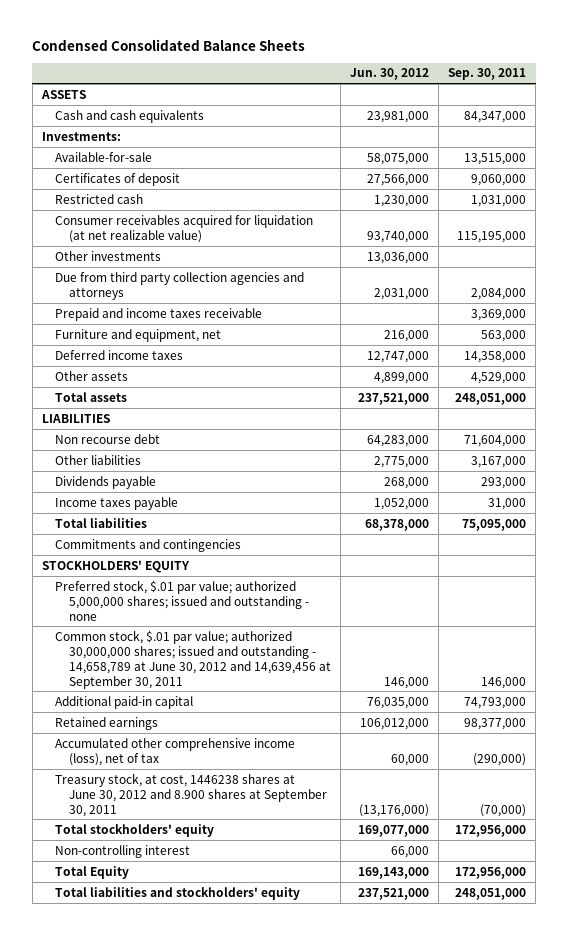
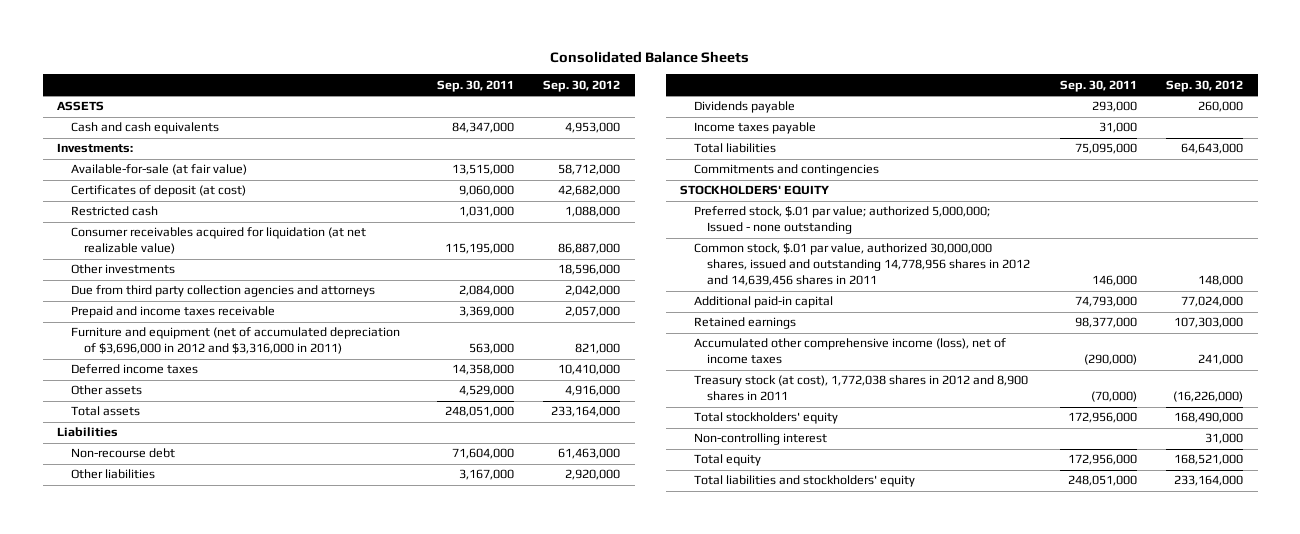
[32,38,306,51] Condensed Consolidated Balance Sheets -> [550,50,750,63] Consolidated Balance Sheets
[349,68,429,81] Jun. 30, 2012 -> none
none -> [542,79,620,92] Sep. 30, 2012
[55,151,153,162] Available-for-sale -> [70,164,247,176] Available-for-sale (at fair value)
[55,172,181,186] Certificates of deposit -> [70,185,246,198] Certificates of deposit (at cost)
[55,328,222,342] Furniture and equipment, net -> [70,327,400,355] Furniture and equipment (net of accumulated depreciation of $3,696,000 in 2012 and $3,316,000 in 2011)
[41,413,110,423] LIABILITIES -> [57,427,119,438] Liabilities
[55,433,161,444] Non recourse debt -> [70,448,175,459] Non-recourse debt
[55,579,309,621] Preferred stock, $.01 par value; authorized 5,000,000 shares; issued and outstanding - none -> [693,206,990,235] Preferred stock, $.01 par value; authorized 5,000,000; Issued - none outstanding
[55,629,331,689] Common stock, $.01 par value; authorized 30,000,000 shares; issued and outstanding - 14,658,789 at June 30, 2012 and 14,639,456 at September 30, 2011 -> [693,243,1031,287] Common stock, $.01 par value, authorized 30,000,000 shares, issued and outstanding 14,778,956 shares in 2012 and 14,639,456 shares in 2011
[55,737,296,766] Accumulated other comprehensive income (loss), net of tax -> [693,338,1006,365] Accumulated other comprehensive income (loss), net of income taxes
[55,772,327,817] Treasury stock, at cost, 1446238 shares at June 30, 2012 and 8.900 shares at September 30, 2011 -> [693,375,1028,402] Treasury stock (at cost), 1,772,038 shares in 2012 and 8,900 shares in 2011
[55,865,130,879] Total Equity -> [693,454,761,467] Total equity

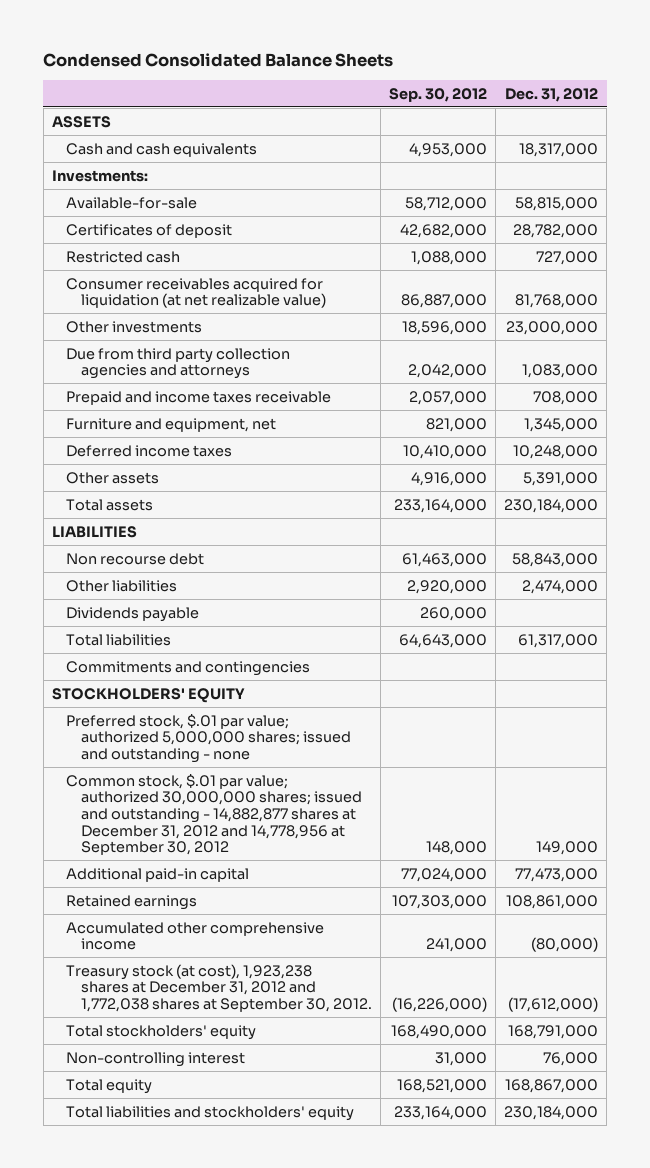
[550,50,750,63] Consolidated Balance Sheets -> [43,52,394,67] Condensed Consolidated Balance Sheets
[436,79,514,92] Sep. 30, 2011 -> none
none -> [504,87,598,102] Dec. 31, 2012
[70,164,247,176] Available-for-sale (at fair value) -> [66,196,198,209] Available-for-sale
[70,185,246,198] Certificates of deposit (at cost) -> [66,223,233,238] Certificates of deposit
[70,327,400,355] Furniture and equipment (net of accumulated depreciation of $3,696,000 in 2012 and $3,316,000 in 2011) -> [66,417,277,432] Furniture and equipment, net
[57,427,119,438] Liabilities -> [51,525,137,538] LIABILITIES
[70,448,175,459] Non-recourse debt -> [66,552,205,565] Non recourse debt
[693,122,816,135] Income taxes payable -> none
[693,206,990,235] Preferred stock, $.01 par value; authorized 5,000,000; Issued - none outstanding -> [66,713,351,763] Preferred stock, $.01 par value; authorized 5,000,000 shares; issued and outstanding - none
[693,243,1031,287] Common stock, $.01 par value, authorized 30,000,000 shares, issued and outstanding 14,778,956 shares in 2012 and 14,639,456 shares in 2011 -> [66,773,362,856] Common stock, $.01 par value; authorized 30,000,000 shares; issued and outstanding - 14,882,877 shares at December 31, 2012 and 14,778,956 at September 30, 2012
[693,338,1006,365] Accumulated other comprehensive income (loss), net of income taxes -> [66,921,325,951] Accumulated other comprehensive income
[693,375,1028,402] Treasury stock (at cost), 1,772,038 shares in 2012 and 8,900 shares in 2011 -> [66,963,372,1012] Treasury stock (at cost), 1,923,238 shares at December 31, 2012 and 1,772,038 shares at September 30, 2012.

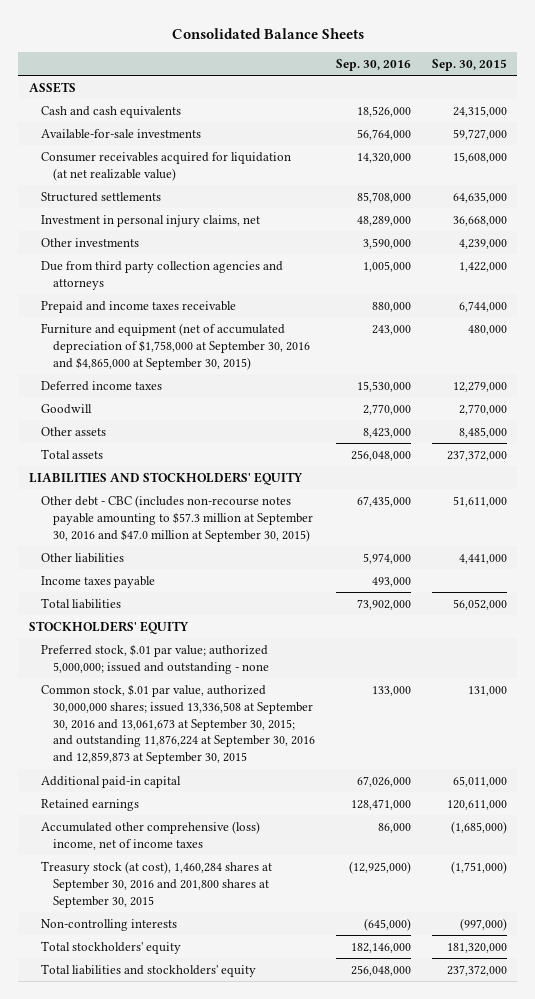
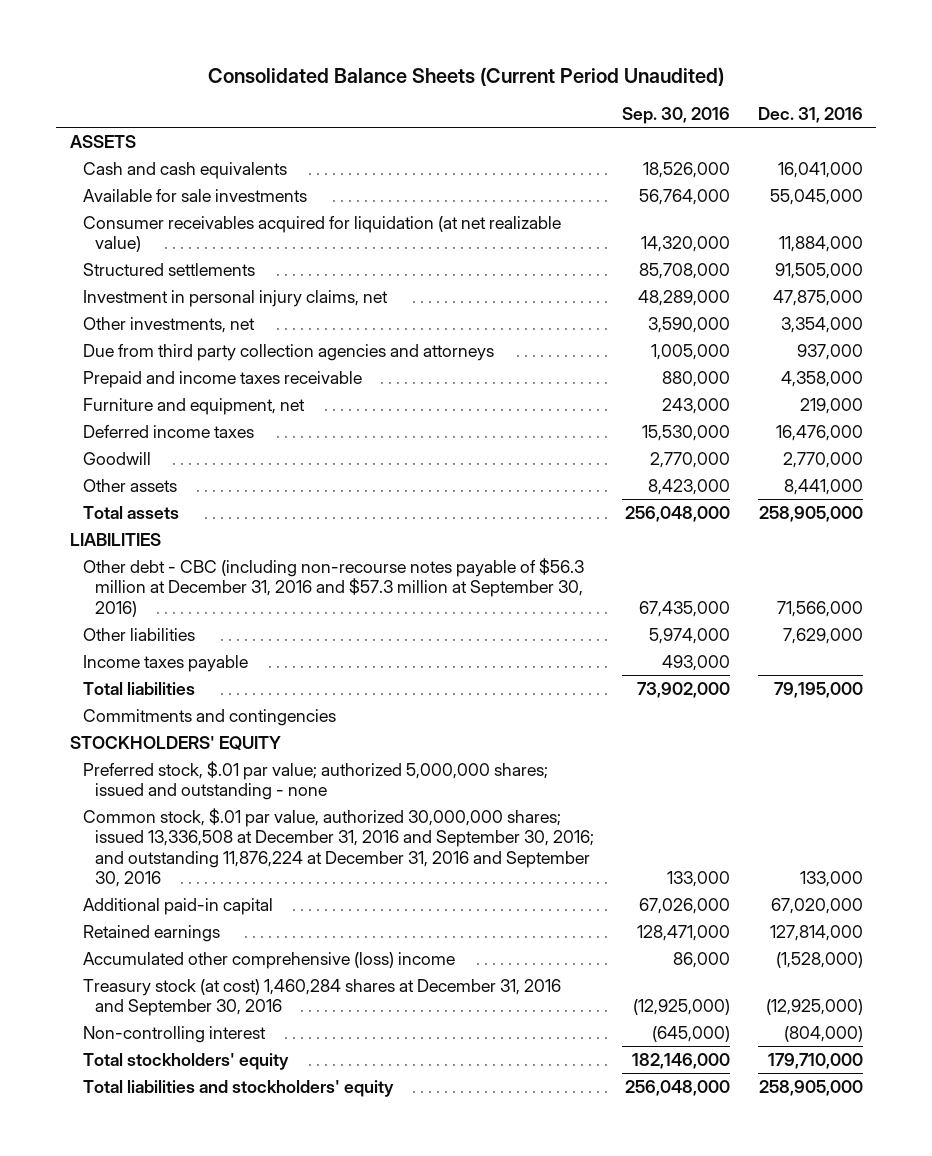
[171,27,364,39] Consolidated Balance Sheets -> [208,67,725,87] Consolidated Balance Sheets (Current Period Unaudited)
[431,58,507,71] Sep. 30, 2015 -> none
none -> [757,107,863,124] Dec. 31, 2016
[40,128,201,139] Available-for-sale investments -> [82,188,307,202] Available for sale investments
[40,237,139,247] Other investments -> [82,316,255,333] Other investments, net
[40,322,311,370] Furniture and equipment (net of accumulated depreciation of $1,758,000 at September 30, 2016 and $4,865,000 at September 30, 2015) -> [82,397,305,415] Furniture and equipment, net
[28,471,303,485] LIABILITIES AND STOCKHOLDERS' EQUITY -> none
none -> [69,532,161,546] LIABILITIES
[40,494,314,542] Other debt - CBC (includes non-recourse notes payable amounting to $57.3 million at September 30, 2016 and $47.0 million at September 30, 2015) -> [82,557,584,617] Other debt - CBC (including non-recourse notes payable of $56.3 million at December 31, 2016 and $57.3 million at September 30, 2016)
none -> [82,708,336,726] Commitments and contingencies
[40,643,270,674] Preferred stock, $.01 par value; authorized 5,000,000; issued and outstanding - none -> [82,760,548,801] Preferred stock, $.01 par value; authorized 5,000,000 shares; issued and outstanding - none
[40,683,316,765] Common stock, $.01 par value, authorized 30,000,000 shares; issued 13,336,508 at September 30, 2016 and 13,061,673 at September 30, 2015; and outstanding 11,876,224 at September 30, 2016 and 12,859,873 at September 30, 2015 -> [82,807,595,888] Common stock, $.01 par value, authorized 30,000,000 shares; issued 13,336,508 at December 31, 2016 and September 30, 2016; and outstanding 11,876,224 at December 31, 2016 and September 30, 2016
[40,820,260,850] Accumulated other comprehensive (loss) income, net of income taxes -> [82,951,455,969] Accumulated other comprehensive (loss) income
[40,860,272,908] Treasury stock (at cost), 1,460,284 shares at September 30, 2016 and 201,800 shares at September 30, 2015 -> [82,978,561,1017] Treasury stock (at cost) 1,460,284 shares at December 31, 2016 and September 30, 2016
[40,918,177,931] Non-controlling interests -> [82,1025,266,1043] Non-controlling interest

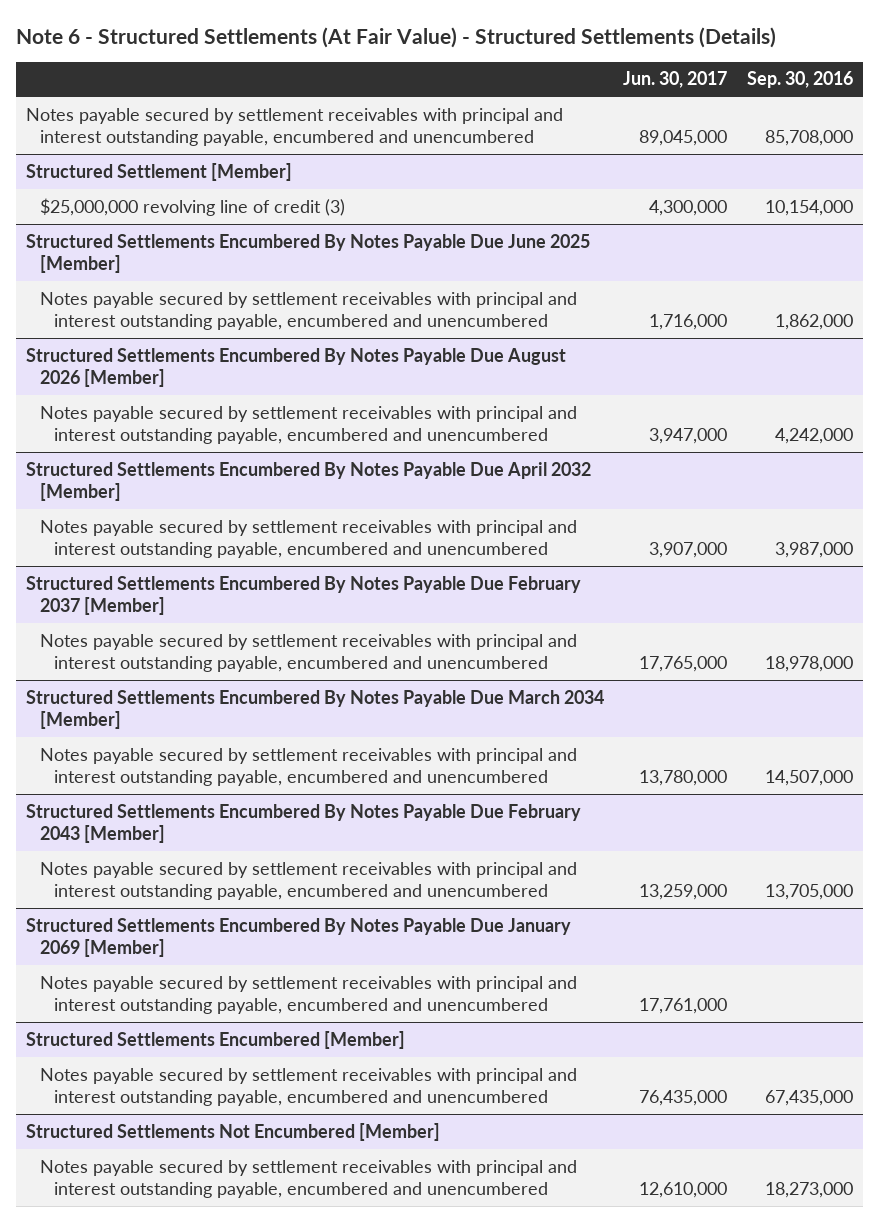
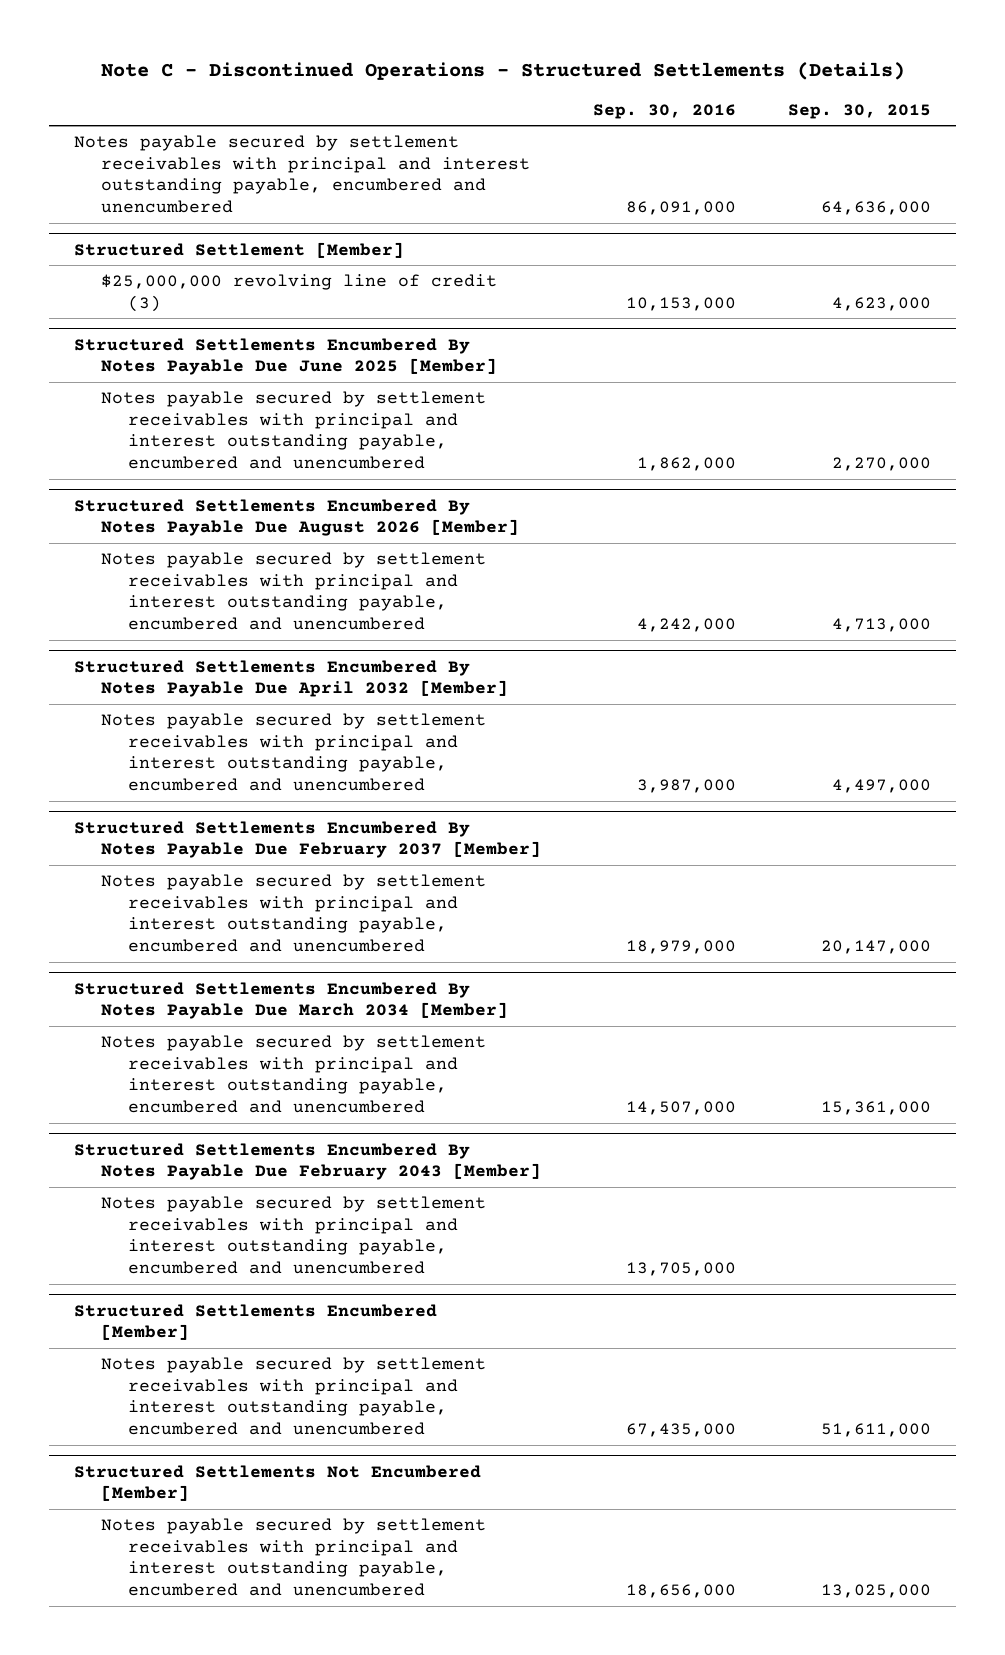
[16,26,777,48] Note 6 - Structured Settlements (At Fair Value) - Structured Settlements (Details) -> [100,62,905,81] Note C - Discontinued Operations - Structured Settlements (Details)
[623,71,728,89] Jun. 30, 2017 -> none
none -> [787,103,931,119] Sep. 30, 2015
[764,129,853,146] 85,708,000 -> [625,201,736,216] 86,091,000
[764,199,853,216] 10,154,000 -> [625,296,736,311] 10,153,000
[764,655,853,672] 18,978,000 -> [625,940,736,955] 18,979,000
[25,917,571,957] Structured Settlements Encumbered By Notes Payable Due January 2069 [Member] -> none
[40,975,578,1014] Notes payable secured by settlement receivables with principal and interest outstanding payable, encumbered and unencumbered -> none
[764,1181,853,1198] 18,273,000 -> [625,1584,736,1599] 18,656,000

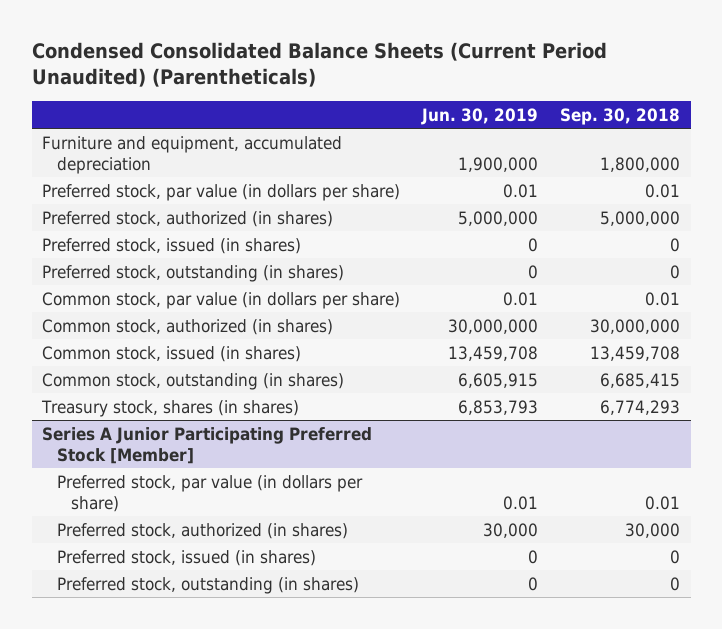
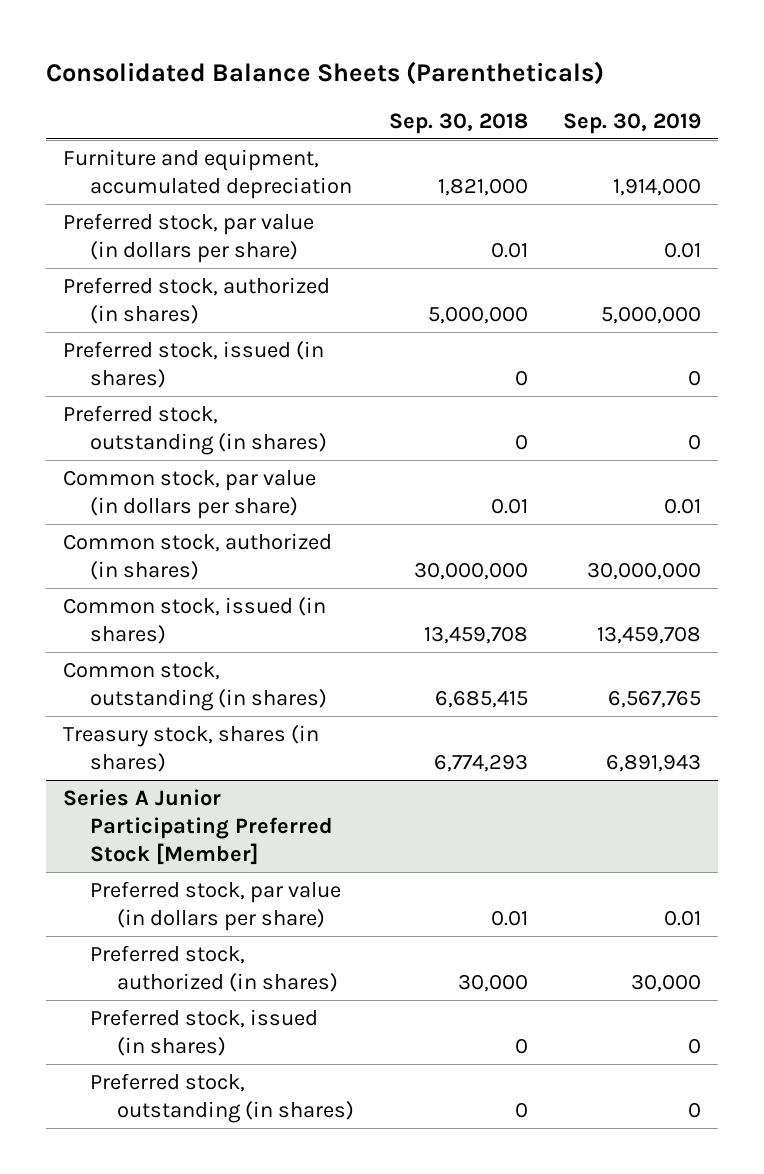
[31,41,607,88] Condensed Consolidated Balance Sheets (Current Period Unaudited) (Parentheticals) -> [46,60,605,85] Consolidated Balance Sheets (Parentheticals)
[421,107,539,125] Jun. 30, 2019 -> none
none -> [562,112,701,134] Sep. 30, 2019
[599,157,680,173] 1,800,000 -> [437,177,528,196] 1,821,000

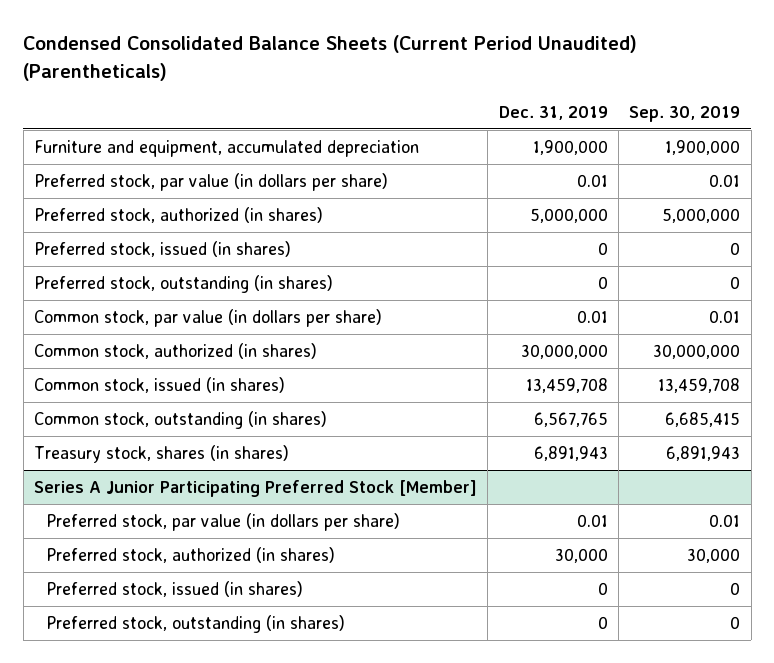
[46,60,605,85] Consolidated Balance Sheets (Parentheticals) -> [23,35,638,81] Condensed Consolidated Balance Sheets (Current Period Unaudited) (Parentheticals)
[388,112,528,134] Sep. 30, 2018 -> none
none -> [498,105,608,120] Dec. 31, 2019
[612,177,701,196] 1,914,000 -> [665,139,741,155] 1,900,000
[607,689,701,708] 6,567,765 -> [665,411,741,427] 6,685,415

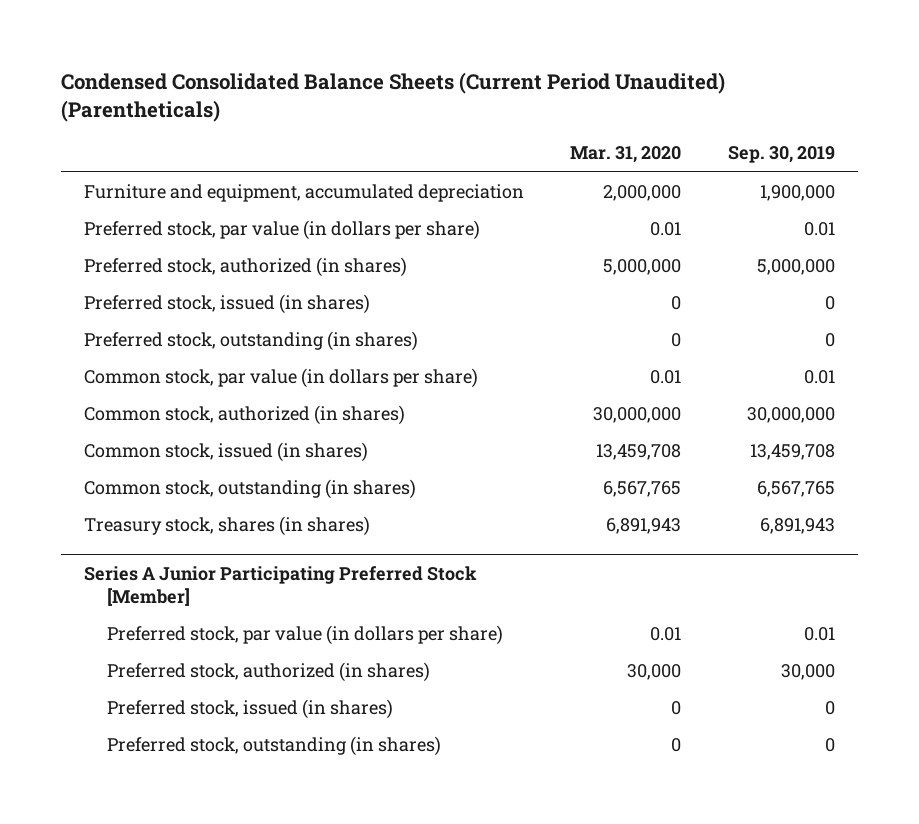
[498,105,608,120] Dec. 31, 2019 -> none
none -> [570,146,682,164] Mar. 31, 2020
[665,411,741,427] 6,685,415 -> [756,480,835,497] 6,567,765

